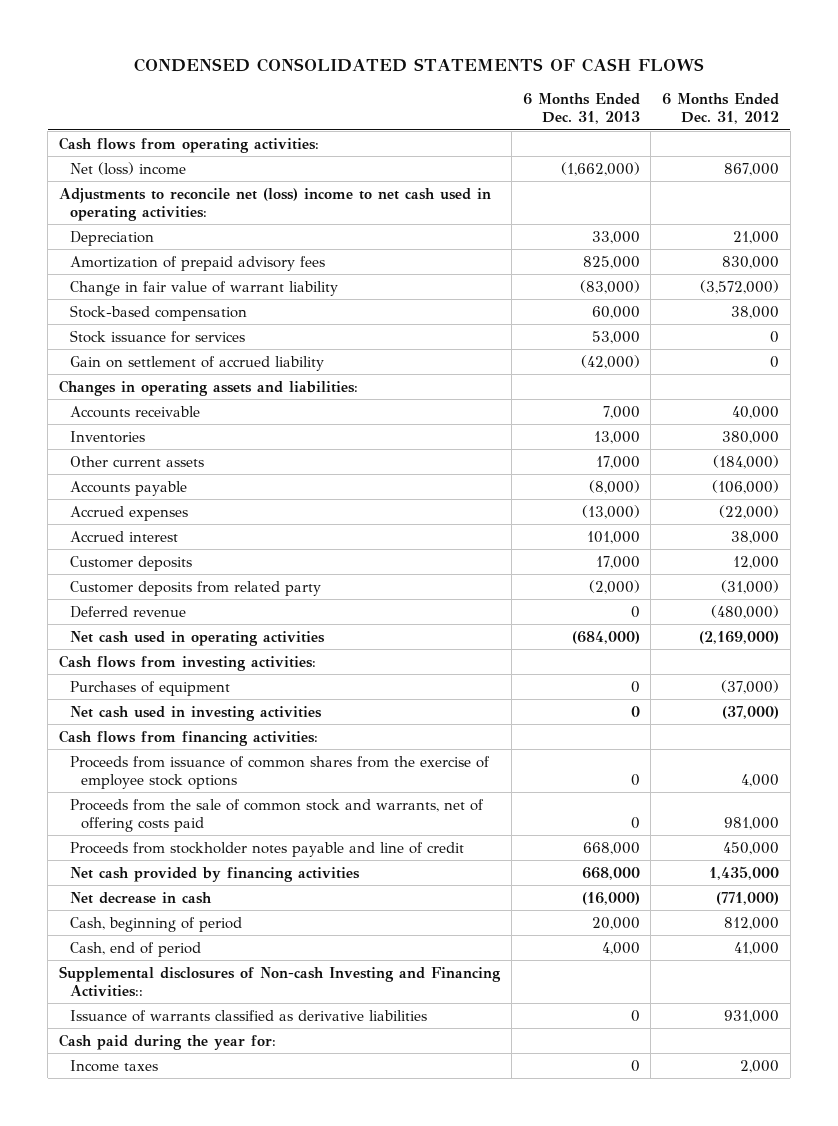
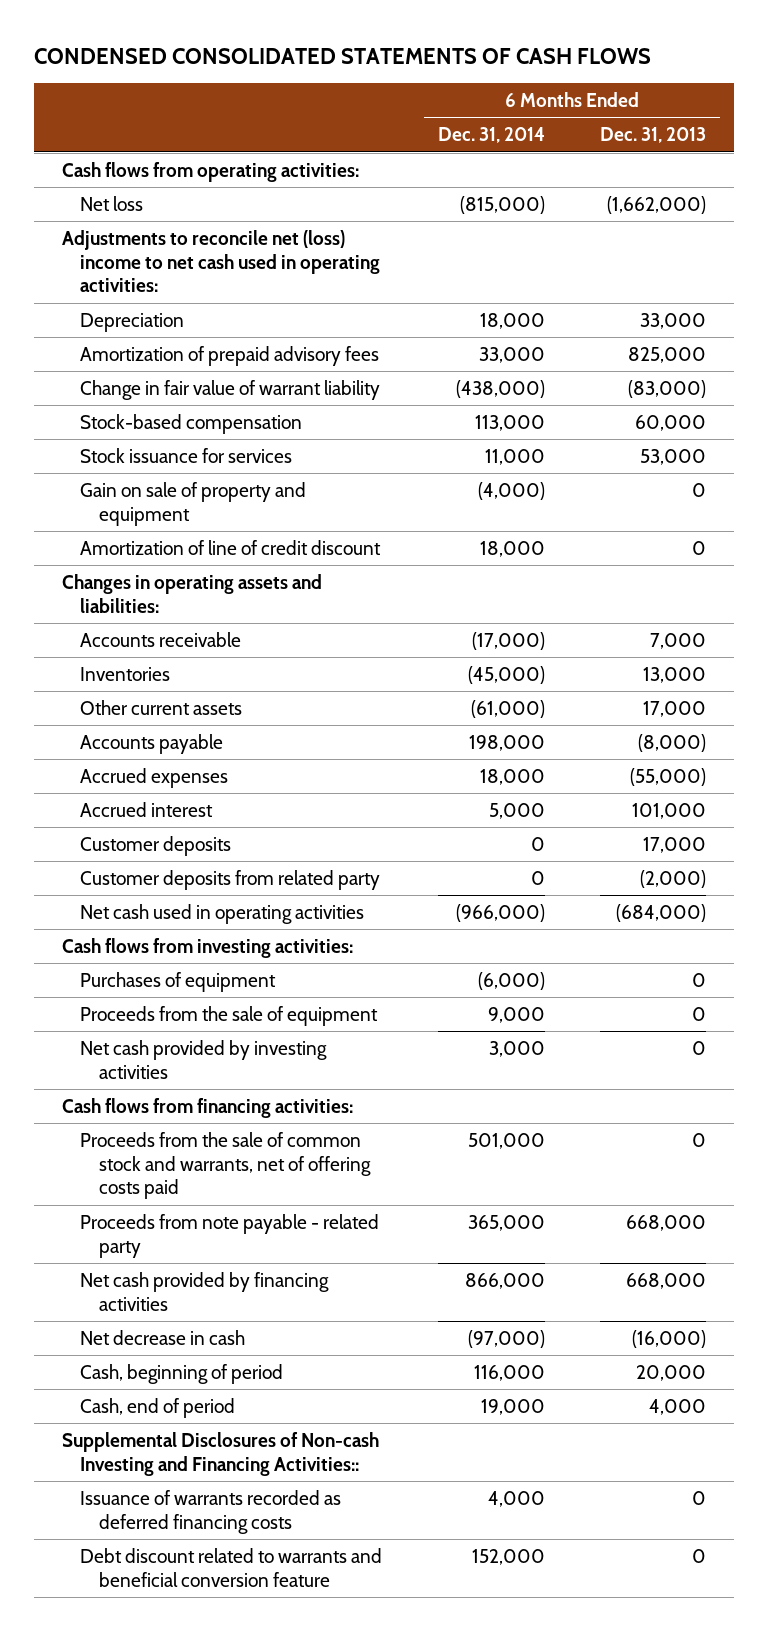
[662,93,780,124] 6 Months Ended Dec. 31, 2012 -> none
none -> [437,127,545,144] Dec. 31, 2014
[69,161,186,175] Net (loss) income -> [80,195,144,211] Net loss
[69,355,324,371] Gain on settlement of accrued liability -> none
none -> [80,481,307,526] Gain on sale of property and equipment
none -> [80,539,382,555] Amortization of line of credit discount
[581,504,640,519] (13,000) -> [630,767,707,786] (55,000)
[69,605,186,618] Deferred revenue -> none
none -> [80,1005,379,1026] Proceeds from the sale of equipment
[69,705,322,721] Net cash used in investing activities -> [80,1039,328,1079] Net cash provided by investing activities
[69,755,490,789] Proceeds from issuance of common shares from the exercise of employee stock options -> none
[69,841,464,857] Proceeds from stockholder notes payable and line of credit -> [80,1213,380,1258] Proceeds from note payable - related party
[69,1009,427,1022] Issuance of warrants classified as derivative liabilities -> none
[59,1033,277,1050] Cash paid during the year for: -> none
[69,1059,158,1072] Income taxes -> none
[59,965,502,997] Supplemental disclosures of Non-cash Investing and Financing Activities:: -> [61,1431,379,1476] Supplemental Disclosures of Non-cash Investing and Financing Activities::
none -> [80,1489,342,1534] Issuance of warrants recorded as deferred financing costs
none -> [80,1547,383,1587] Debt discount related to warrants and beneficial conversion feature

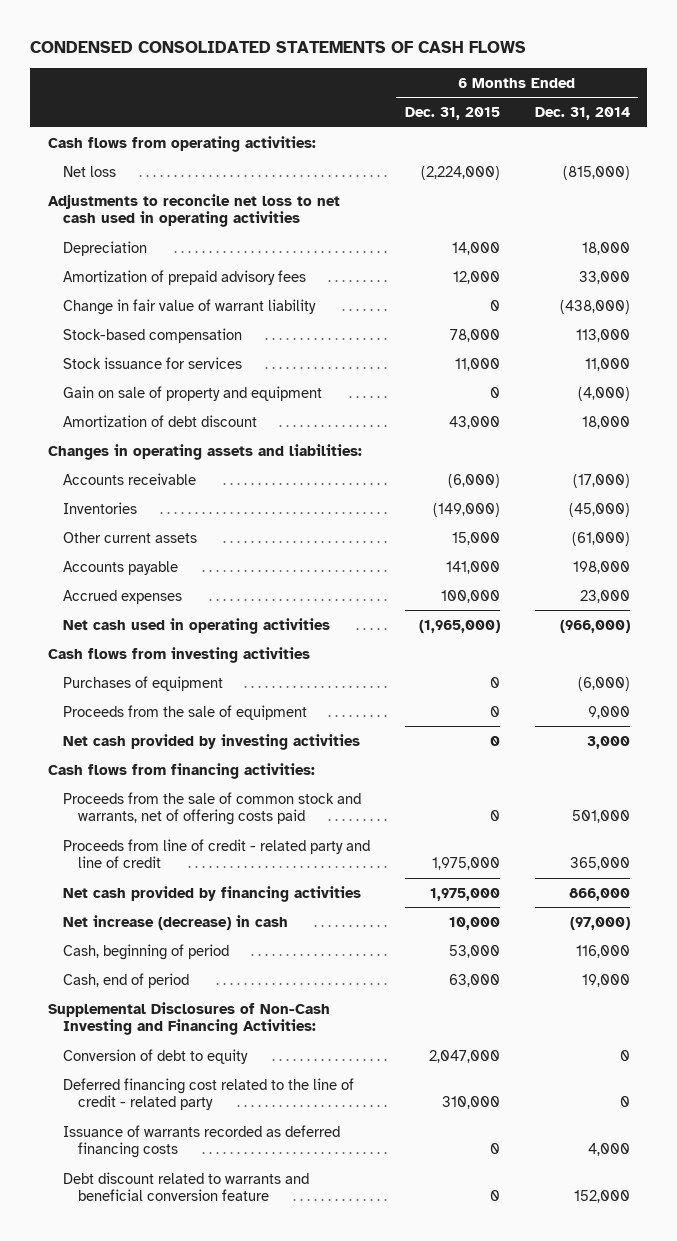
[600,127,707,144] Dec. 31, 2013 -> none
none -> [404,107,500,121] Dec. 31, 2015
[61,229,381,293] Adjustments to reconcile net (loss) income to net cash used in operating activities: -> [47,193,340,228] Adjustments to reconcile net loss to net cash used in operating activities
[80,539,382,555] Amortization of line of credit discount -> [62,414,257,427] Amortization of debt discount
[80,801,214,817] Accrued interest -> none
[80,835,232,856] Customer deposits -> none
[80,869,381,890] Customer deposits from related party -> none
[479,768,545,785] 18,000 -> [579,589,630,603] 23,000
[61,937,353,958] Cash flows from investing activities: -> [47,646,310,663] Cash flows from investing activities
[80,1213,380,1258] Proceeds from note payable - related party -> [62,838,370,869] Proceeds from line of credit - related party and line of credit
[80,1329,246,1345] Net decrease in cash -> [62,914,288,930] Net increase (decrease) in cash
[61,1431,379,1476] Supplemental Disclosures of Non-cash Investing and Financing Activities:: -> [47,1001,330,1036] Supplemental Disclosures of Non-Cash Investing and Financing Activities:
none -> [62,1048,248,1064] Conversion of debt to equity
none -> [62,1077,354,1111] Deferred financing cost related to the line of credit - related party

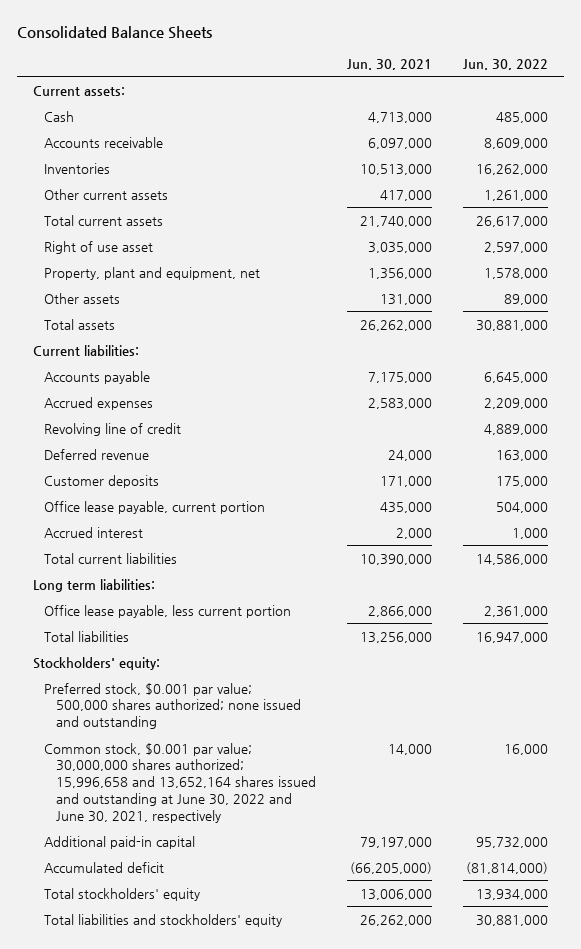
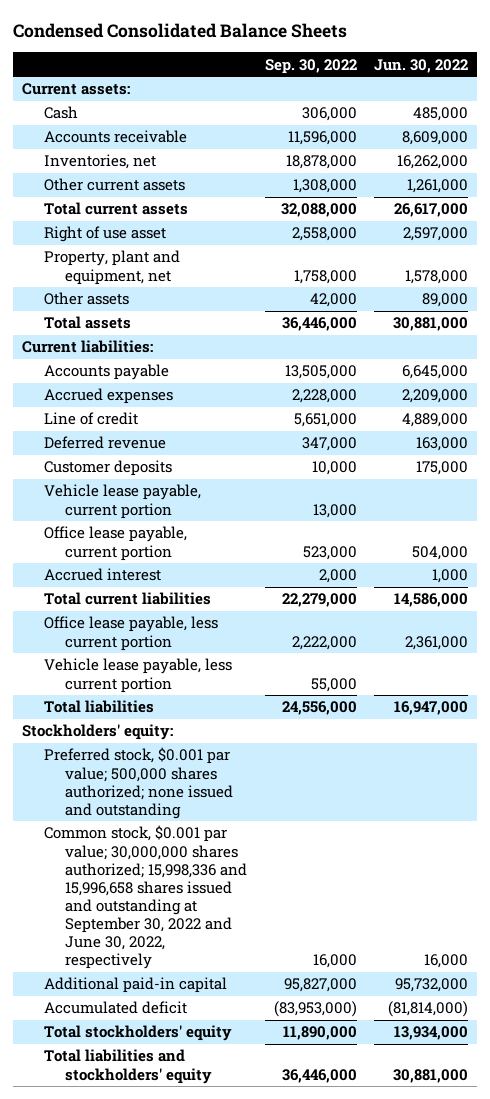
[17,26,213,40] Consolidated Balance Sheets -> [13,22,348,38] Condensed Consolidated Balance Sheets
[346,58,432,70] Jun. 30, 2021 -> none
none -> [264,58,357,74] Sep. 30, 2022
[44,162,111,174] Inventories -> [43,154,156,170] Inventories, net
[44,422,182,436] Revolving line of credit -> [43,412,138,426] Line of credit
none -> [43,484,201,519] Vehicle lease payable, current portion
[32,578,155,592] Long term liabilities: -> none
none -> [43,658,232,693] Vehicle lease payable, less current portion
[44,742,316,823] Common stock, $0.001 par value; 30,000,000 shares authorized; 15,996,658 and 13,652,164 shares issued and outstanding at June 30, 2022 and June 30, 2021, respectively -> [43,825,248,970] Common stock, $0.001 par value; 30,000,000 shares authorized; 15,998,336 and 15,996,658 shares issued and outstanding at September 30, 2022 and June 30, 2022, respectively

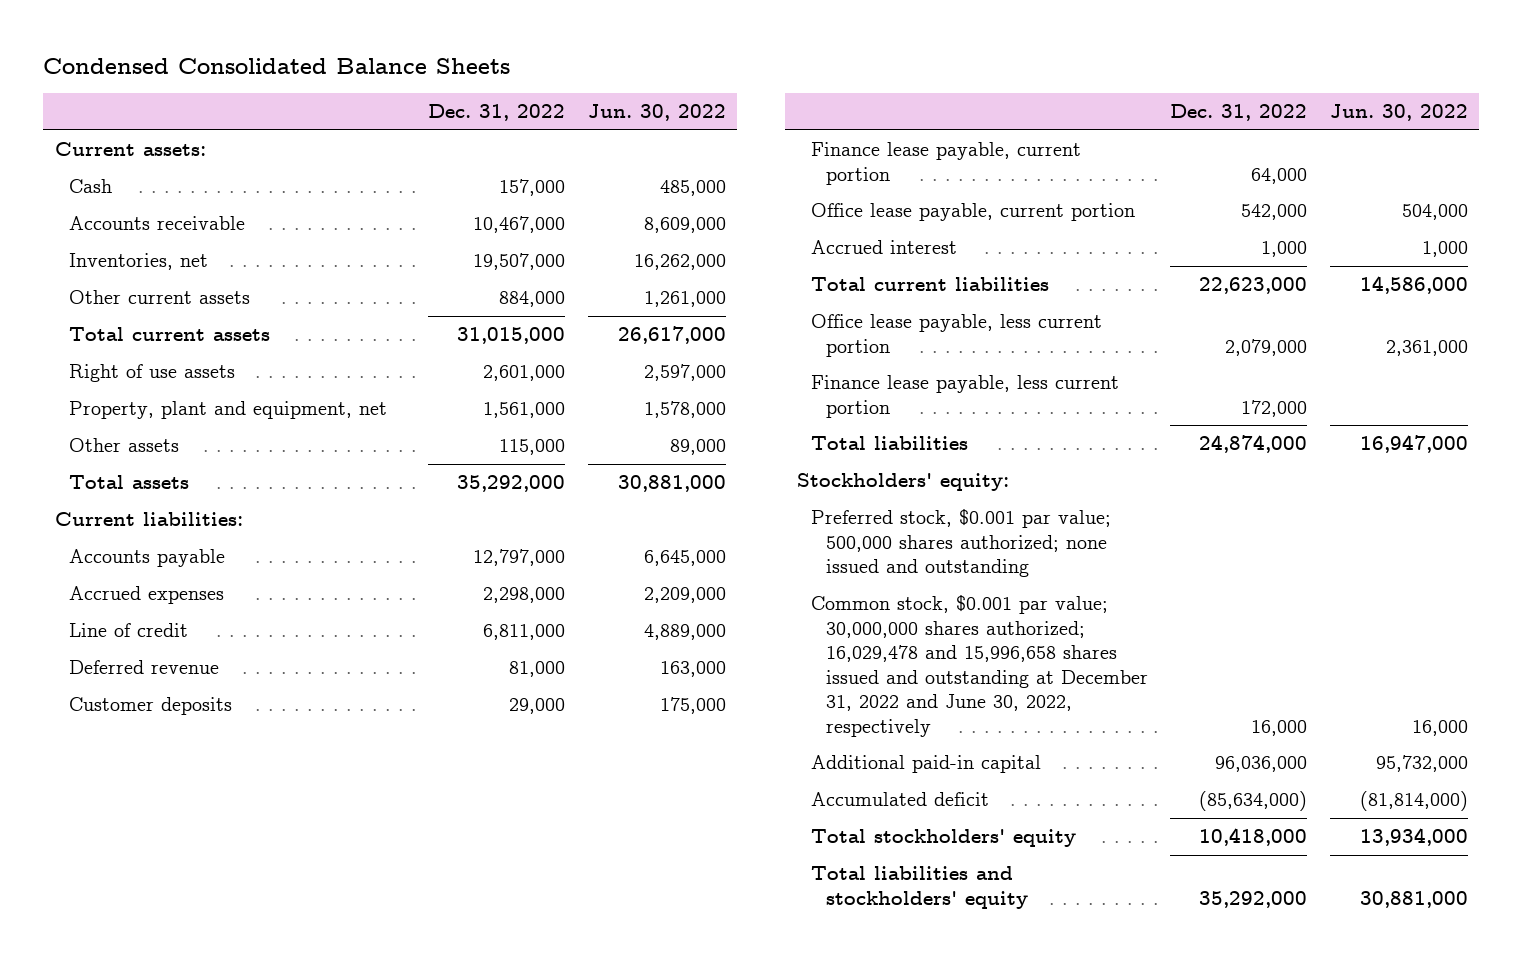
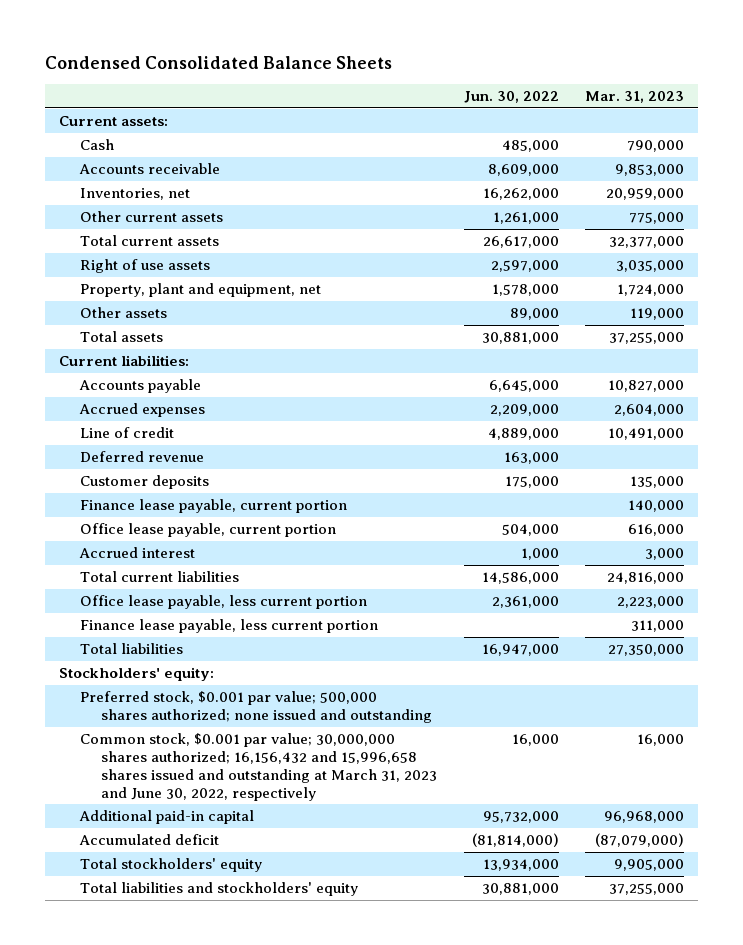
[428,104,566,122] Dec. 31, 2022 -> none
none -> [585,91,685,104] Mar. 31, 2023
[811,594,1149,737] Common stock, $0.001 par value; 30,000,000 shares authorized; 16,029,478 and 15,996,658 shares issued and outstanding at December 31, 2022 and June 30, 2022, respectively -> [79,733,438,801] Common stock, $0.001 par value; 30,000,000 shares authorized; 16,156,432 and 15,996,658 shares issued and outstanding at March 31, 2023 and June 30, 2022, respectively

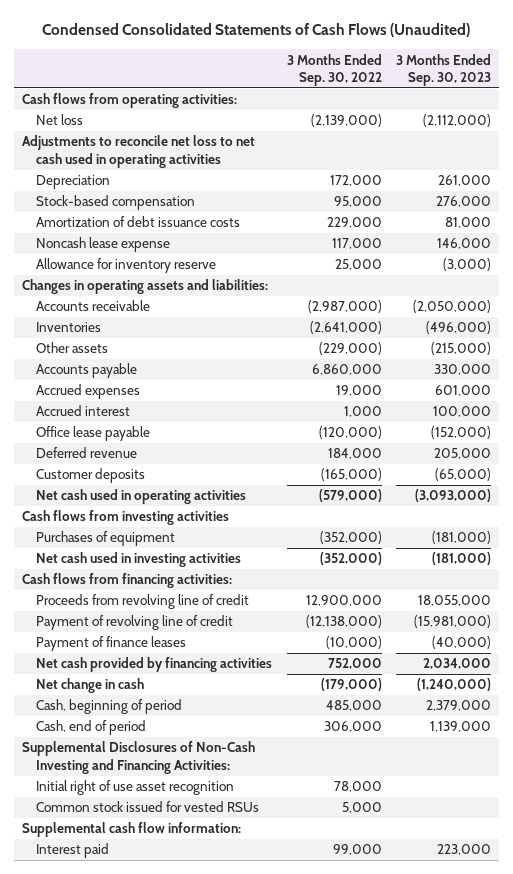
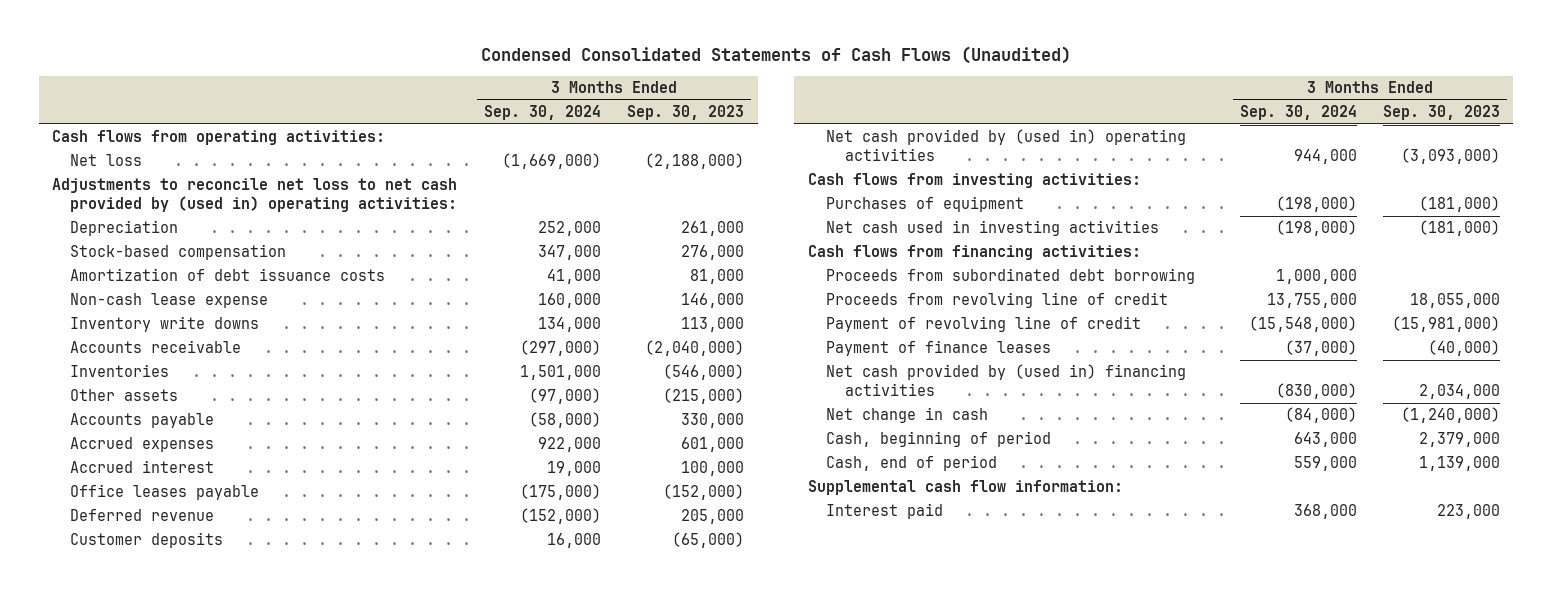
[286,53,382,87] 3 Months Ended Sep. 30, 2022 -> none
none -> [483,105,601,121] Sep. 30, 2024
[423,114,492,128] (2,112,000) -> [645,153,745,170] (2,188,000)
[21,135,255,168] Adjustments to reconcile net loss to net cash used in operating activities -> [51,178,458,213] Adjustments to reconcile net loss to net cash provided by (used in) operating activities:
[36,258,217,274] Allowance for inventory reserve -> none
[21,279,268,295] Changes in operating assets and liabilities: -> none
[36,237,171,253] Noncash lease expense -> [70,293,269,309] Non-cash lease expense
none -> [70,316,260,333] Inventory write downs
[413,300,492,314] (2,050,000) -> [645,340,745,357] (2,040,000)
[426,321,492,335] (496,000) -> [663,364,745,381] (546,000)
[36,426,151,442] Office lease payable -> [70,484,260,501] Office leases payable
[36,489,247,505] Net cash used in operating activities -> [826,129,1187,162] Net cash provided by (used in) operating activities
[21,510,229,526] Cash flows from investing activities -> [807,173,1141,189] Cash flows from investing activities:
none -> [826,268,1196,285] Proceeds from subordinated debt borrowing
[36,657,273,673] Net cash provided by financing activities -> [826,364,1187,397] Net cash provided by (used in) financing activities
[21,741,255,774] Supplemental Disclosures of Non-Cash Investing and Financing Activities: -> none
[36,780,235,796] Initial right of use asset recognition -> none
[36,801,260,813] Common stock issued for vested RSUs -> none

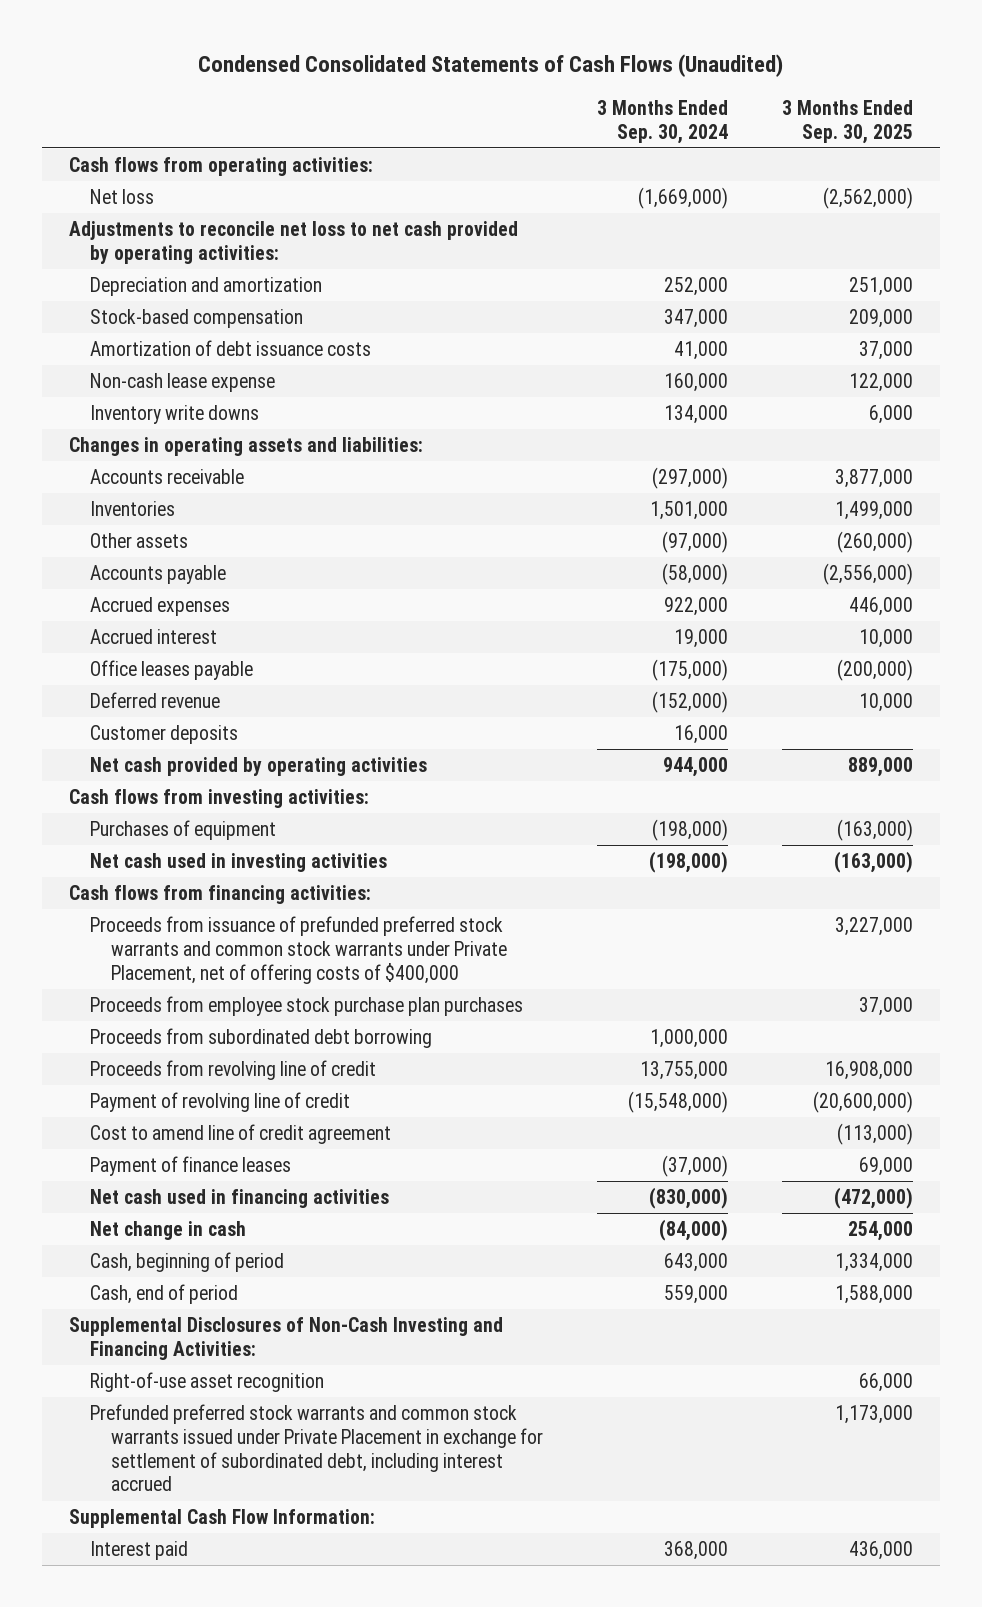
[627,105,745,121] Sep. 30, 2023 -> none
none -> [782,99,914,144] 3 Months Ended Sep. 30, 2025
[51,178,458,213] Adjustments to reconcile net loss to net cash provided by (used in) operating activities: -> [68,221,518,264] Adjustments to reconcile net loss to net cash provided by operating activities:
[70,220,179,237] Depreciation -> [90,277,323,297] Depreciation and amortization
none -> [68,437,423,457] Changes in operating assets and liabilities:
[826,129,1187,162] Net cash provided by (used in) operating activities -> [90,757,428,777] Net cash provided by operating activities
none -> [90,916,508,984] Proceeds from issuance of prefunded preferred stock warrants and common stock warrants under Private Placement, net of offering costs of $400,000
none -> [90,996,524,1017] Proceeds from employee stock purchase plan purchases
none -> [90,1124,392,1145] Cost to amend line of credit agreement
[826,364,1187,397] Net cash provided by (used in) financing activities -> [90,1189,390,1209] Net cash used in financing activities
none -> [68,1317,503,1360] Supplemental Disclosures of Non-Cash Investing and Financing Activities:
none -> [90,1372,325,1393] Right-of-use asset recognition
none -> [90,1404,544,1492] Prefunded preferred stock warrants and common stock warrants issued under Private Placement in exchange for settlement of subordinated debt, including interest accrued
[807,480,1123,496] Supplemental cash flow information: -> [68,1509,375,1529] Supplemental Cash Flow Information:

